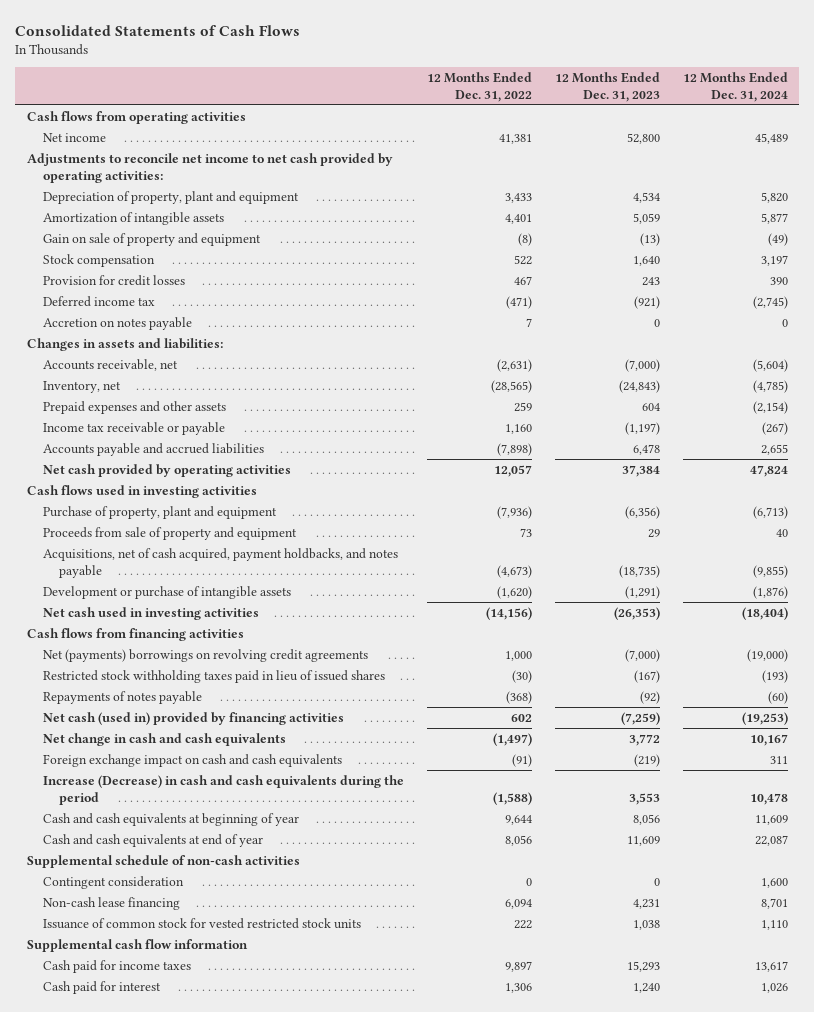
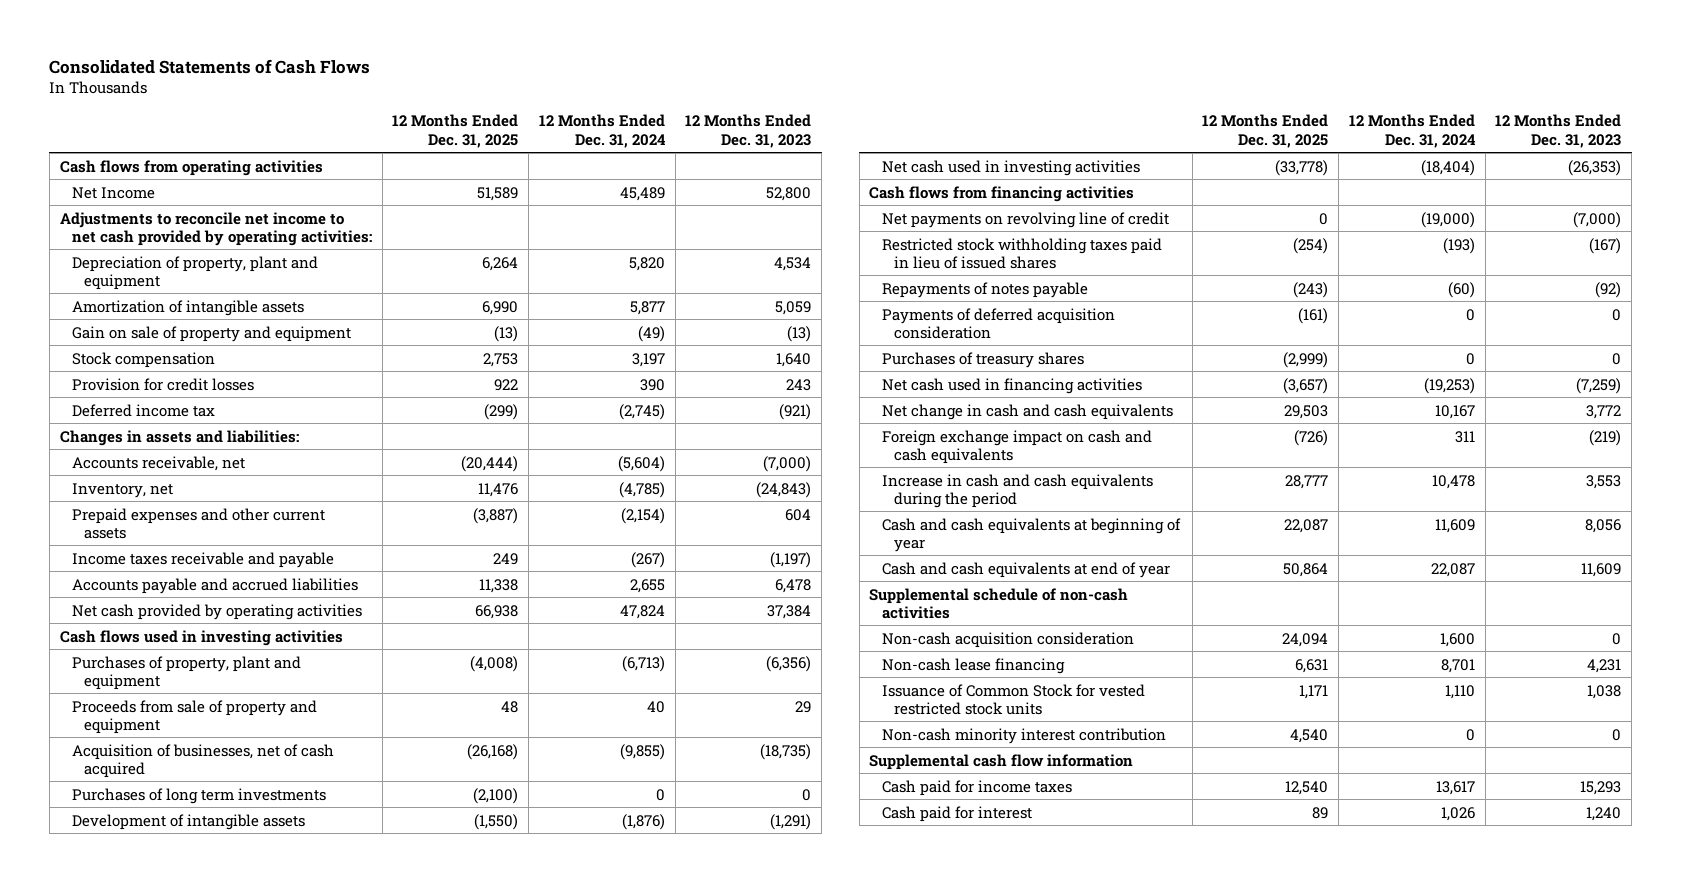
[426,71,532,102] 12 Months Ended Dec. 31, 2022 -> none
none -> [392,114,519,148] 12 Months Ended Dec. 31, 2025
[42,132,106,142] Net income -> [72,186,156,199] Net Income
[42,316,192,330] Accretion on notes payable -> none
[42,400,226,414] Prepaid expenses and other assets -> [72,507,326,539] Prepaid expenses and other current assets
[42,421,225,435] Income tax receivable or payable -> [72,551,335,568] Income taxes receivable and payable
[42,505,277,519] Purchase of property, plant and equipment -> [72,655,302,690] Purchases of property, plant and equipment
[42,547,398,578] Acquisitions, net of cash acquired, payment holdbacks, and notes payable -> [72,743,335,778] Acquisition of businesses, net of cash acquired
none -> [72,787,327,804] Purchases of long term investments
[42,585,291,599] Development or purchase of intangible assets -> [72,813,306,830] Development of intangible assets
[42,648,368,662] Net (payments) borrowings on revolving credit agreements -> [881,211,1169,228] Net payments on revolving line of credit
none -> [881,307,1115,339] Payments of deferred acquisition consideration
none -> [881,351,1084,368] Purchases of treasury shares
[42,711,344,725] Net cash (used in) provided by financing activities -> [881,377,1142,394] Net cash used in financing activities
[42,774,404,805] Increase (Decrease) in cash and cash equivalents during the period -> [881,473,1153,508] Increase in cash and cash equivalents during the period
[42,875,184,889] Contingent consideration -> none
none -> [881,631,1134,648] Non-cash acquisition consideration
[42,917,361,929] Issuance of common stock for vested restricted stock units -> [881,683,1145,715] Issuance of Common Stock for vested restricted stock units
none -> [881,727,1166,744] Non-cash minority interest contribution

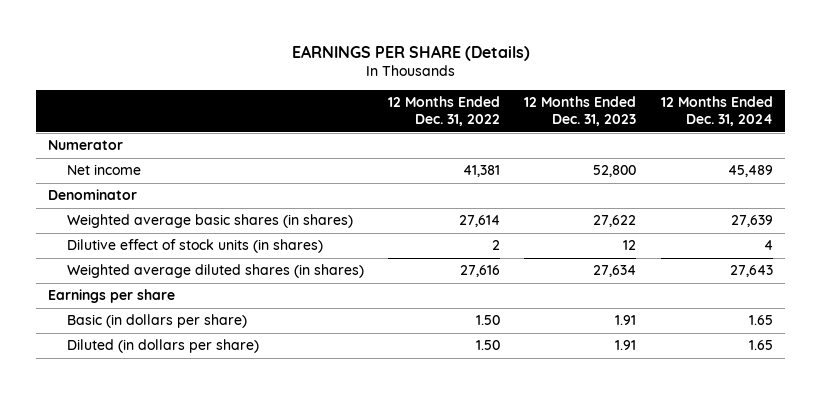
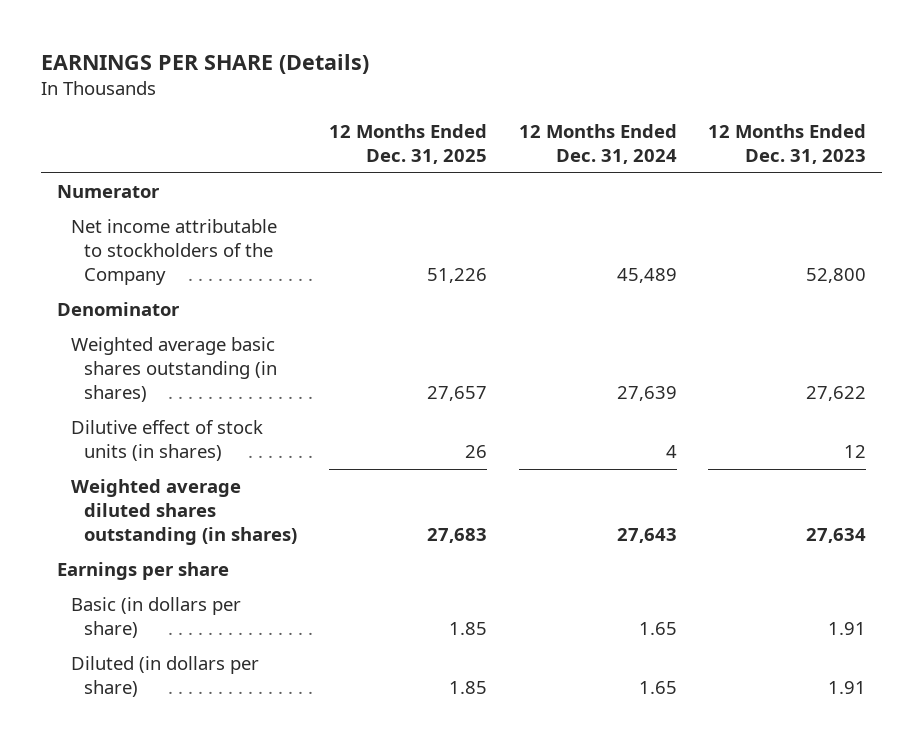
[388,96,501,127] 12 Months Ended Dec. 31, 2022 -> none
none -> [329,123,488,164] 12 Months Ended Dec. 31, 2025
[66,164,141,176] Net income -> [70,219,277,286] Net income attributable to stockholders of the Company
[66,214,353,229] Weighted average basic shares (in shares) -> [70,337,278,403] Weighted average basic shares outstanding (in shares)
[66,264,364,279] Weighted average diluted shares (in shares) -> [70,479,298,546] Weighted average diluted shares outstanding (in shares)

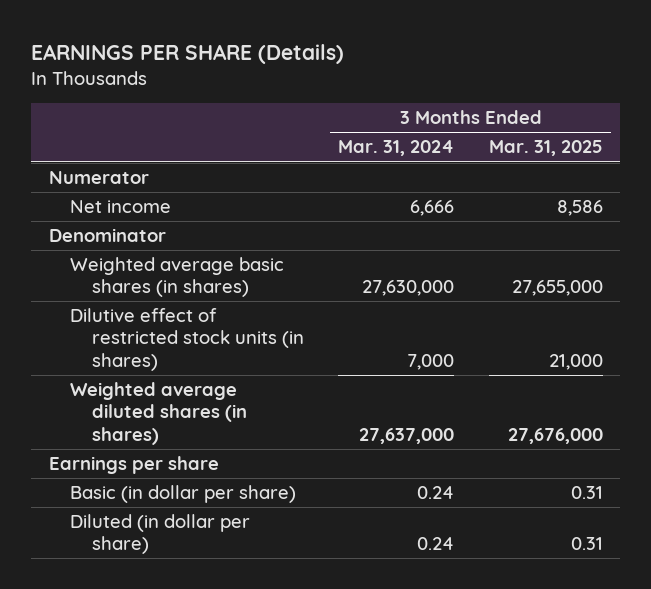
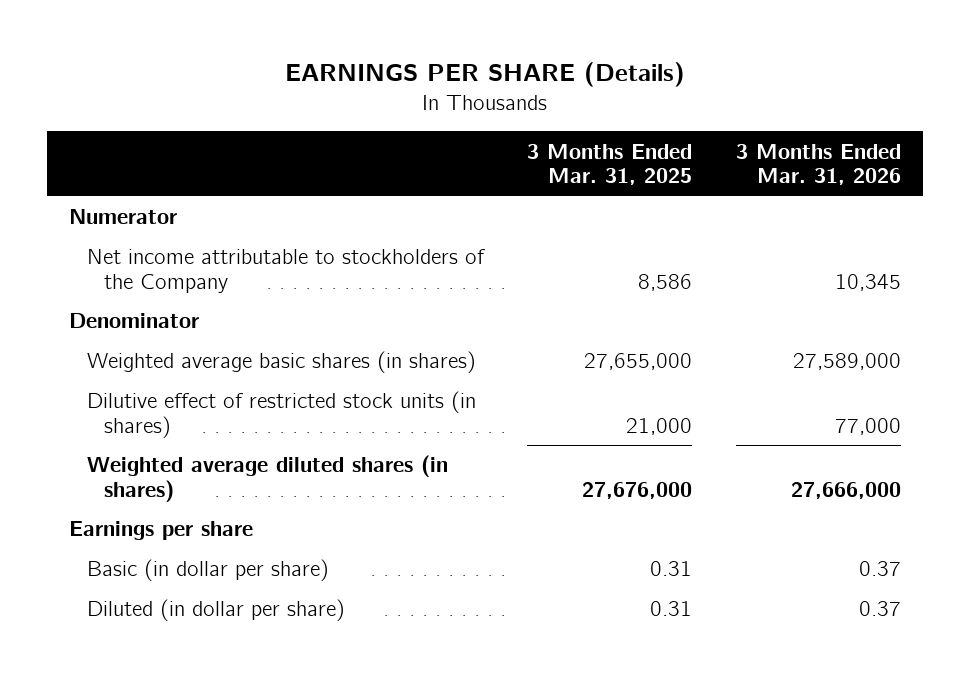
[338,140,455,157] Mar. 31, 2024 -> none
none -> [736,143,902,186] 3 Months Ended Mar. 31, 2026
[70,200,172,214] Net income -> [86,249,485,294] Net income attributable to stockholders of the Company

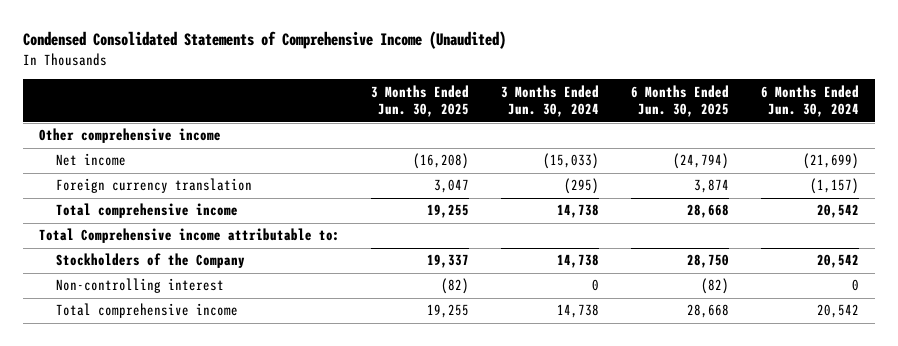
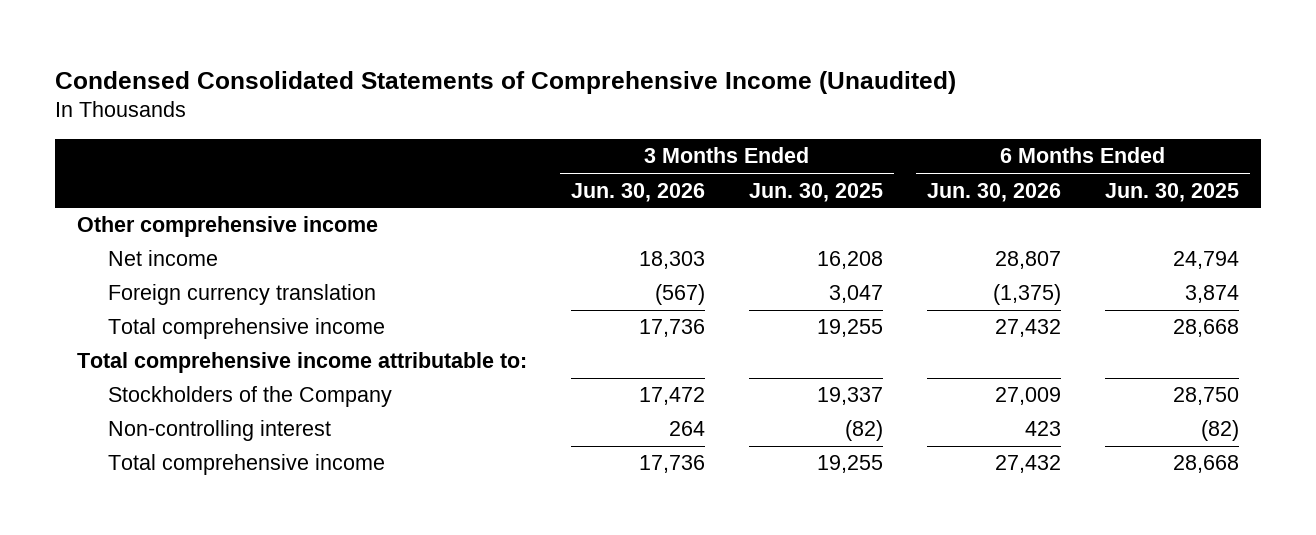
[501,84,600,118] 3 Months Ended Jun. 30, 2024 -> none
[761,84,860,118] 6 Months Ended Jun. 30, 2024 -> none
none -> [571,182,706,202] Jun. 30, 2026
none -> [926,182,1061,202] Jun. 30, 2026
[413,153,470,170] (16,208) -> [817,251,884,270] 16,208
[673,153,730,170] (24,794) -> [1172,251,1239,270] 24,794
[38,228,340,244] Total Comprehensive income attributable to: -> [77,352,528,374] Total comprehensive income attributable to:

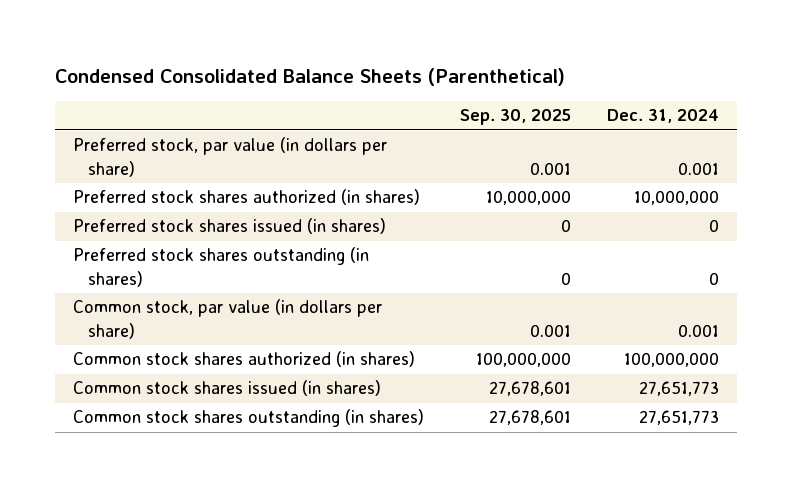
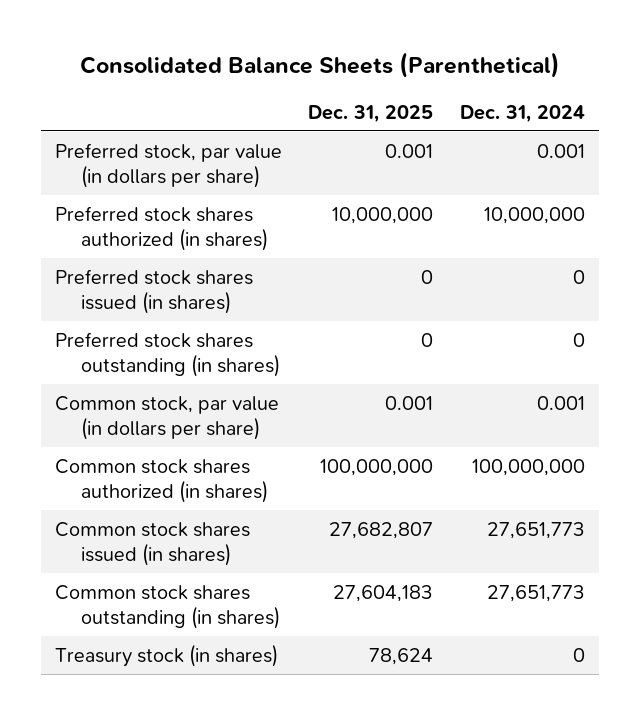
[55,68,566,87] Condensed Consolidated Balance Sheets (Parenthetical) -> [79,51,560,78] Consolidated Balance Sheets (Parenthetical)
[460,109,572,126] Sep. 30, 2025 -> none
none -> [308,104,434,123] Dec. 31, 2025
none -> [54,643,278,667] Treasury stock (in shares)

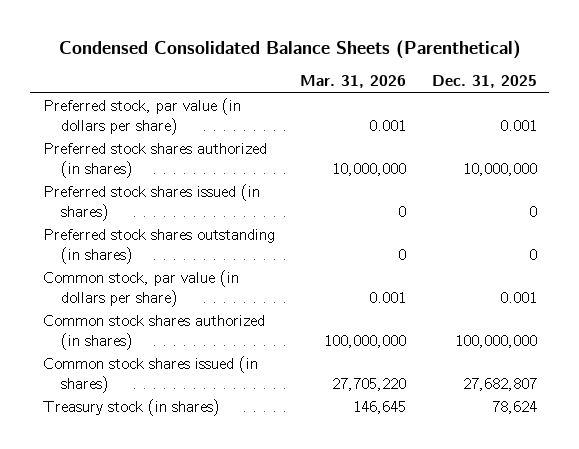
[79,51,560,78] Consolidated Balance Sheets (Parenthetical) -> [58,39,521,59] Condensed Consolidated Balance Sheets (Parenthetical)
[460,104,586,123] Dec. 31, 2024 -> none
none -> [300,75,407,89] Mar. 31, 2026
[54,584,280,629] Common stock shares outstanding (in shares) -> none

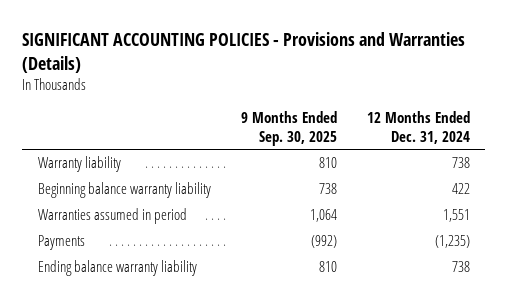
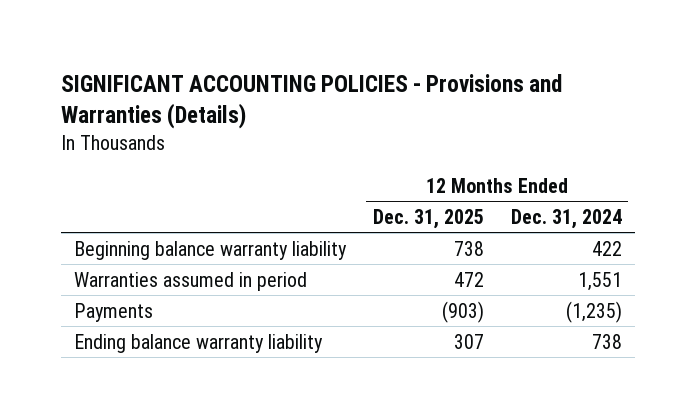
[240,111,337,146] 9 Months Ended Sep. 30, 2025 -> none
none -> [372,208,484,229] Dec. 31, 2025
[37,156,121,173] Warranty liability -> none

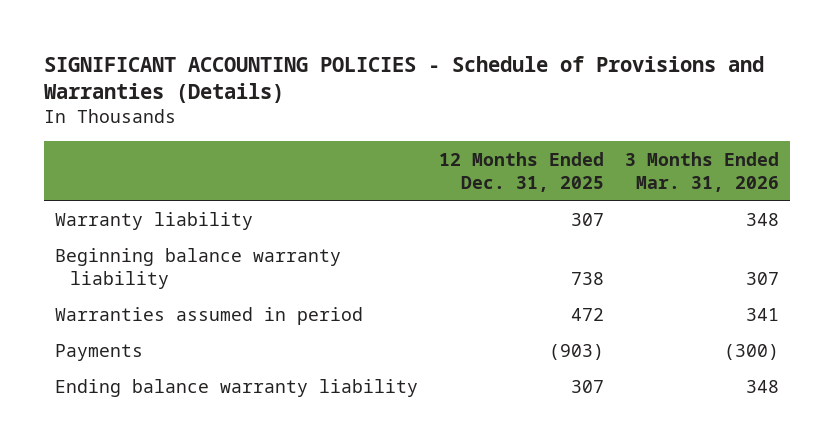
[60,73,562,130] SIGNIFICANT ACCOUNTING POLICIES - Provisions and Warranties (Details) -> [43,55,764,104] SIGNIFICANT ACCOUNTING POLICIES - Schedule of Provisions and Warranties (Details)
[510,208,622,229] Dec. 31, 2024 -> none
none -> [625,151,780,192] 3 Months Ended Mar. 31, 2026
none -> [54,211,253,230] Warranty liability

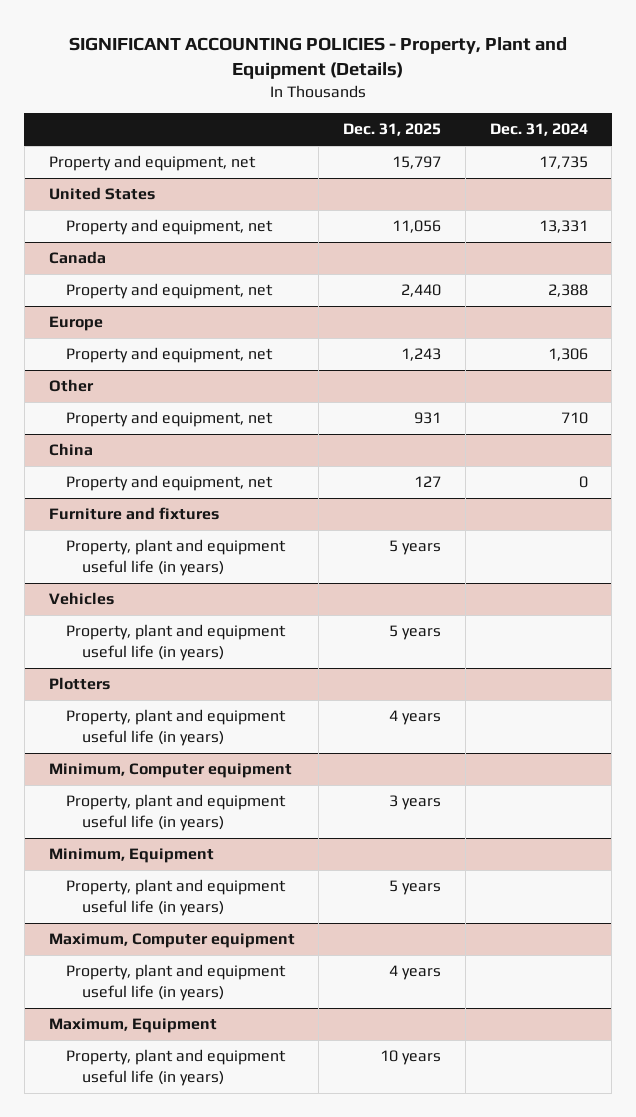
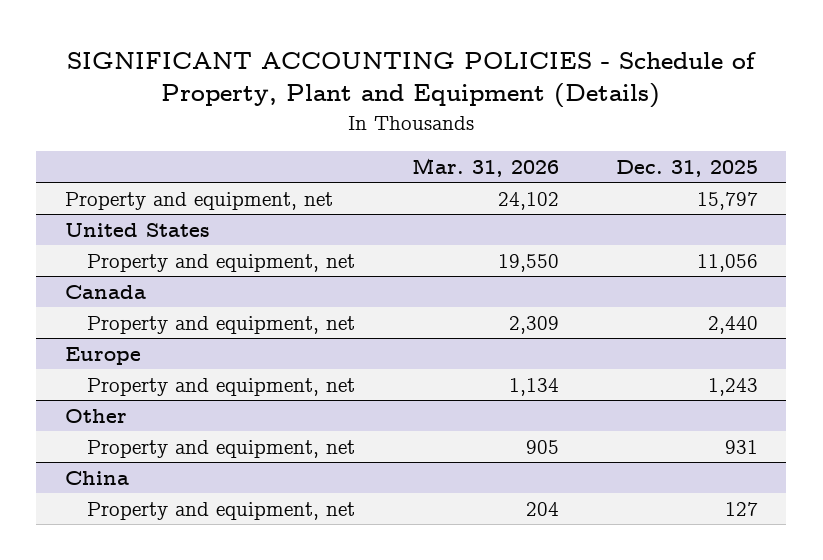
[69,36,568,79] SIGNIFICANT ACCOUNTING POLICIES - Property, Plant and Equipment (Details) -> [67,51,757,109] SIGNIFICANT ACCOUNTING POLICIES - Schedule of Property, Plant and Equipment (Details)
[489,123,588,137] Dec. 31, 2024 -> none
none -> [412,157,560,177] Mar. 31, 2026
[48,507,219,521] Furniture and fixtures -> none
[65,539,286,576] Property, plant and equipment useful life (in years) -> none
[48,592,114,606] Vehicles -> none
[65,624,286,661] Property, plant and equipment useful life (in years) -> none
[48,677,110,691] Plotters -> none
[65,709,286,746] Property, plant and equipment useful life (in years) -> none
[48,763,292,779] Minimum, Computer equipment -> none
[65,794,286,831] Property, plant and equipment useful life (in years) -> none
[48,848,214,864] Minimum, Equipment -> none
[65,879,286,916] Property, plant and equipment useful life (in years) -> none
[48,933,295,949] Maximum, Computer equipment -> none
[65,964,286,1001] Property, plant and equipment useful life (in years) -> none
[48,1018,217,1034] Maximum, Equipment -> none
[65,1049,286,1086] Property, plant and equipment useful life (in years) -> none

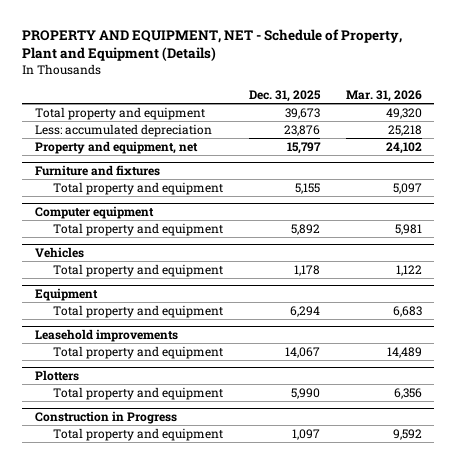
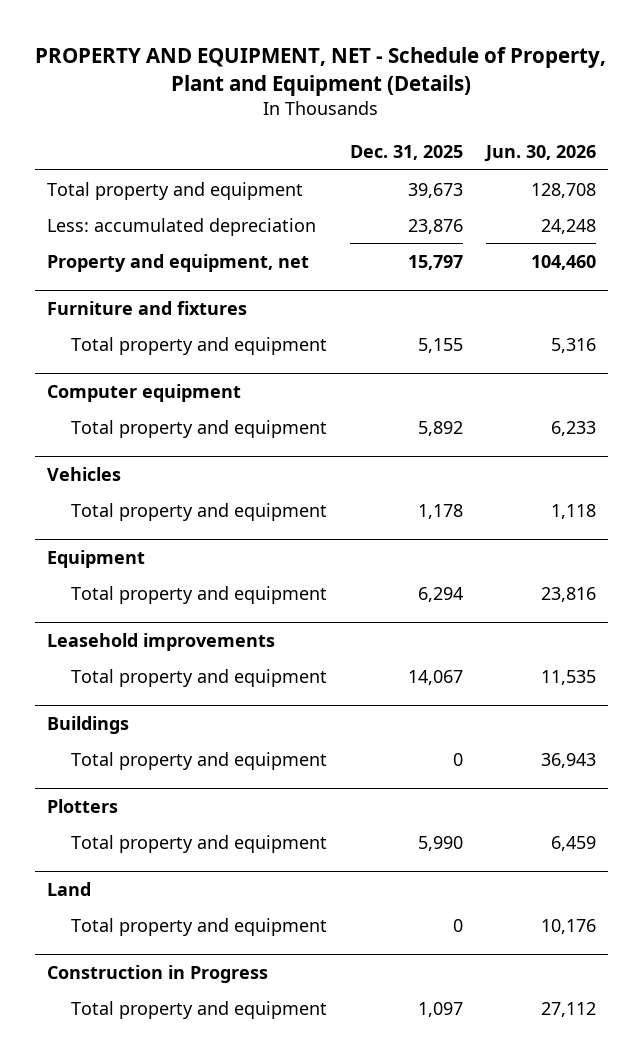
[345,90,422,103] Mar. 31, 2026 -> none
none -> [484,144,597,162] Jun. 30, 2026
none -> [46,715,129,734] Buildings
none -> [70,751,327,770] Total property and equipment
none -> [46,881,91,896] Land
none -> [70,917,327,936] Total property and equipment

